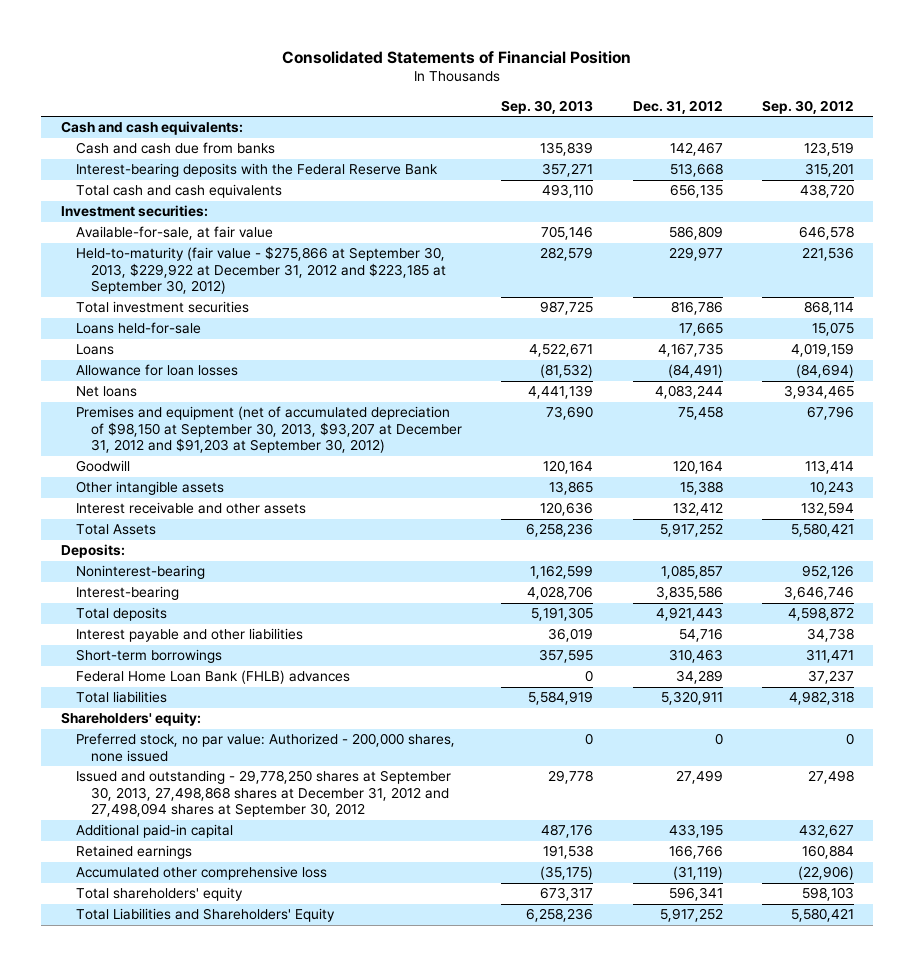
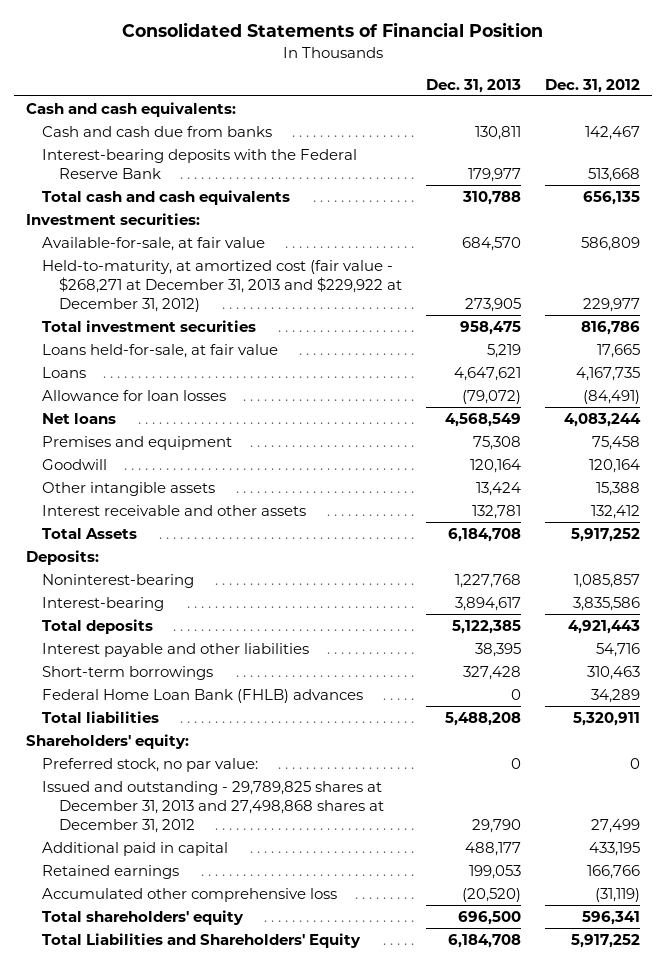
[501,99,594,114] Sep. 30, 2013 -> none
[761,99,854,114] Sep. 30, 2012 -> none
none -> [426,78,522,93] Dec. 31, 2013
[76,246,447,294] Held-to-maturity (fair value - $275,866 at September 30, 2013, $229,922 at December 31, 2012 and $223,185 at September 30, 2012) -> [42,259,403,312] Held-to-maturity, at amortized cost (fair value - $268,271 at December 31, 2013 and $229,922 at December 31, 2012)
[76,322,202,335] Loans held-for-sale -> [42,343,279,358] Loans held-for-sale, at fair value
[76,406,463,453] Premises and equipment (net of accumulated depreciation of $98,150 at September 30, 2013, $93,207 at December 31, 2012 and $91,203 at September 30, 2012) -> [42,435,233,450] Premises and equipment
[76,733,456,762] Preferred stock, no par value: Authorized - 200,000 shares, none issued -> [42,757,259,772] Preferred stock, no par value:
[76,770,452,817] Issued and outstanding - 29,778,250 shares at September 30, 2013, 27,498,868 shares at December 31, 2012 and 27,498,094 shares at September 30, 2012 -> [42,780,385,833] Issued and outstanding - 29,789,825 shares at December 31, 2013 and 27,498,868 shares at December 31, 2012
[76,824,234,839] Additional paid-in capital -> [42,841,229,856] Additional paid in capital

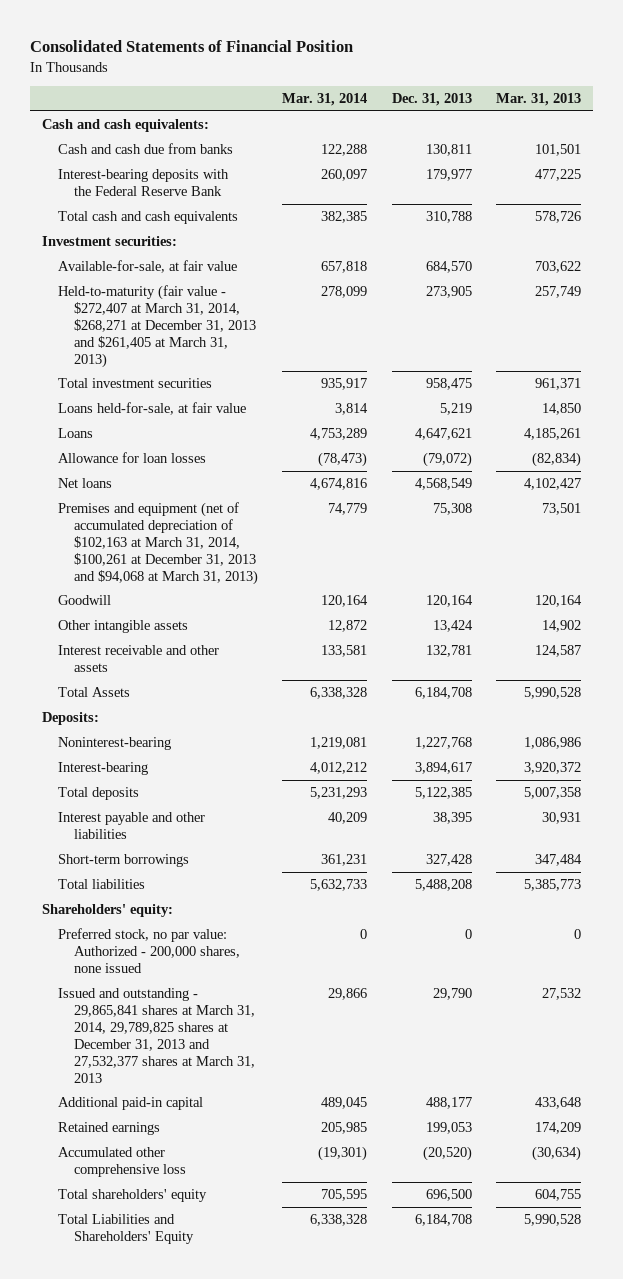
[545,78,641,93] Dec. 31, 2012 -> none
none -> [282,93,368,107] Mar. 31, 2014
none -> [496,93,582,107] Mar. 31, 2013
[42,259,403,312] Held-to-maturity, at amortized cost (fair value - $268,271 at December 31, 2013 and $229,922 at December 31, 2012) -> [58,285,257,368] Held-to-maturity (fair value - $272,407 at March 31, 2014, $268,271 at December 31, 2013 and $261,405 at March 31, 2013)
[42,435,233,450] Premises and equipment -> [58,502,259,585] Premises and equipment (net of accumulated depreciation of $102,163 at March 31, 2014, $100,261 at December 31, 2013 and $94,068 at March 31, 2013)
[42,688,364,703] Federal Home Loan Bank (FHLB) advances -> none
[42,757,259,772] Preferred stock, no par value: -> [58,928,241,973] Preferred stock, no par value: Authorized - 200,000 shares, none issued
[42,780,385,833] Issued and outstanding - 29,789,825 shares at December 31, 2013 and 27,498,868 shares at December 31, 2012 -> [58,988,256,1083] Issued and outstanding - 29,865,841 shares at March 31, 2014, 29,789,825 shares at December 31, 2013 and 27,532,377 shares at March 31, 2013
[42,841,229,856] Additional paid in capital -> [58,1097,204,1111] Additional paid-in capital

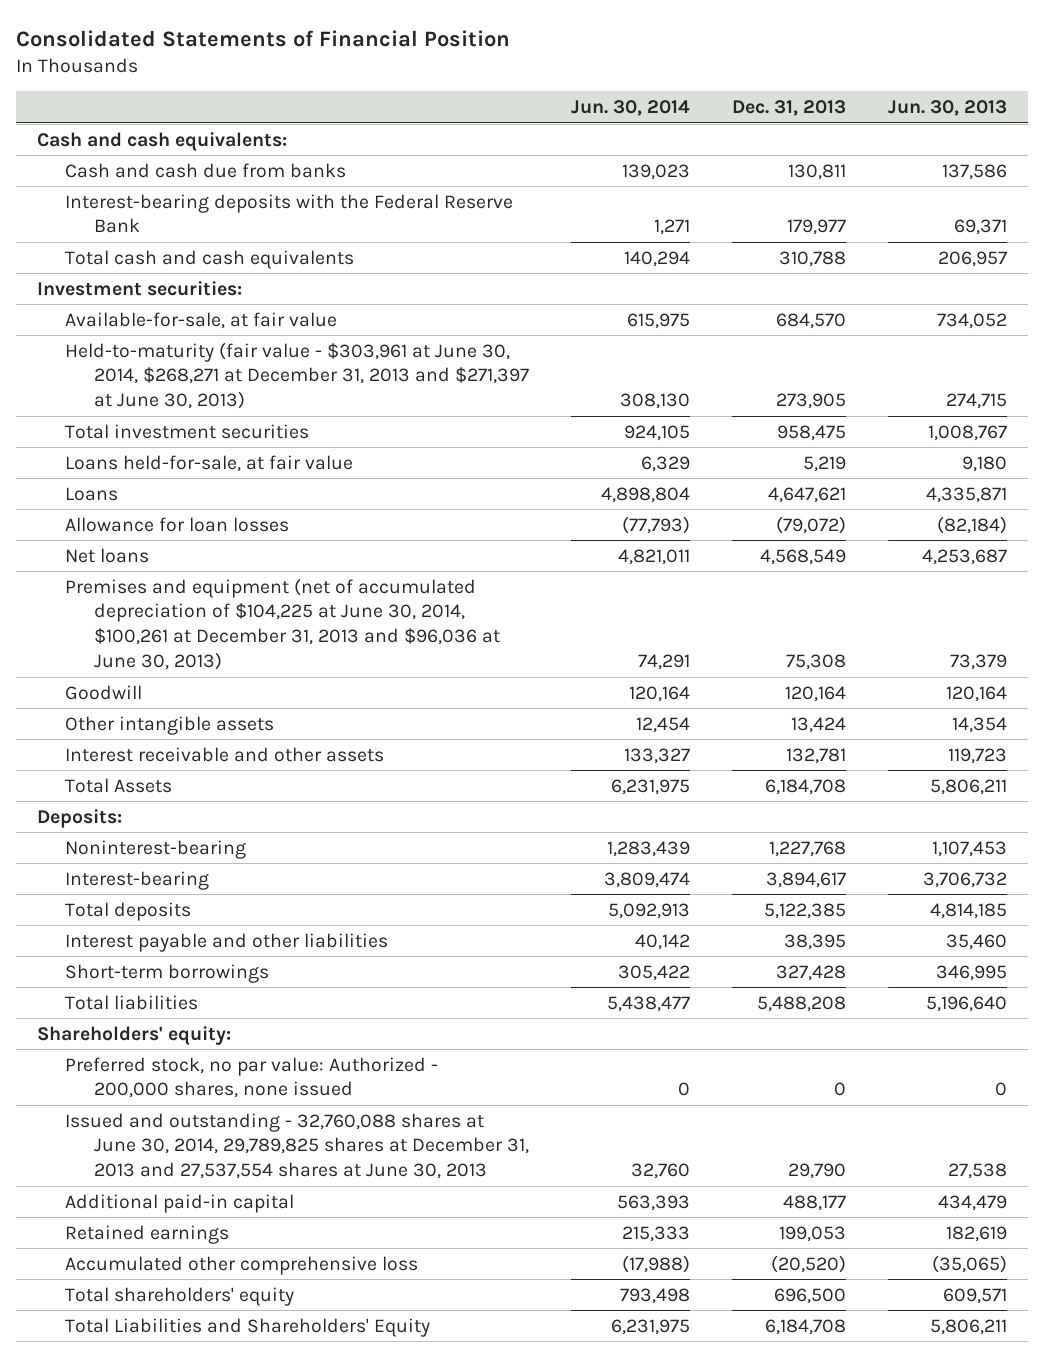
[282,93,368,107] Mar. 31, 2014 -> none
[496,93,582,107] Mar. 31, 2013 -> none
none -> [570,100,690,117] Jun. 30, 2014
none -> [887,100,1007,117] Jun. 30, 2013
[58,285,257,368] Held-to-maturity (fair value - $272,407 at March 31, 2014, $268,271 at December 31, 2013 and $261,405 at March 31, 2013) -> [65,341,530,410] Held-to-maturity (fair value - $303,961 at June 30, 2014, $268,271 at December 31, 2013 and $271,397 at June 30, 2013)
[58,502,259,585] Premises and equipment (net of accumulated depreciation of $102,163 at March 31, 2014, $100,261 at December 31, 2013 and $94,068 at March 31, 2013) -> [65,577,501,670] Premises and equipment (net of accumulated depreciation of $104,225 at June 30, 2014, $100,261 at December 31, 2013 and $96,036 at June 30, 2013)
[58,988,256,1083] Issued and outstanding - 29,865,841 shares at March 31, 2014, 29,789,825 shares at December 31, 2013 and 27,532,377 shares at March 31, 2013 -> [65,1112,530,1180] Issued and outstanding - 32,760,088 shares at June 30, 2014, 29,789,825 shares at December 31, 2013 and 27,537,554 shares at June 30, 2013

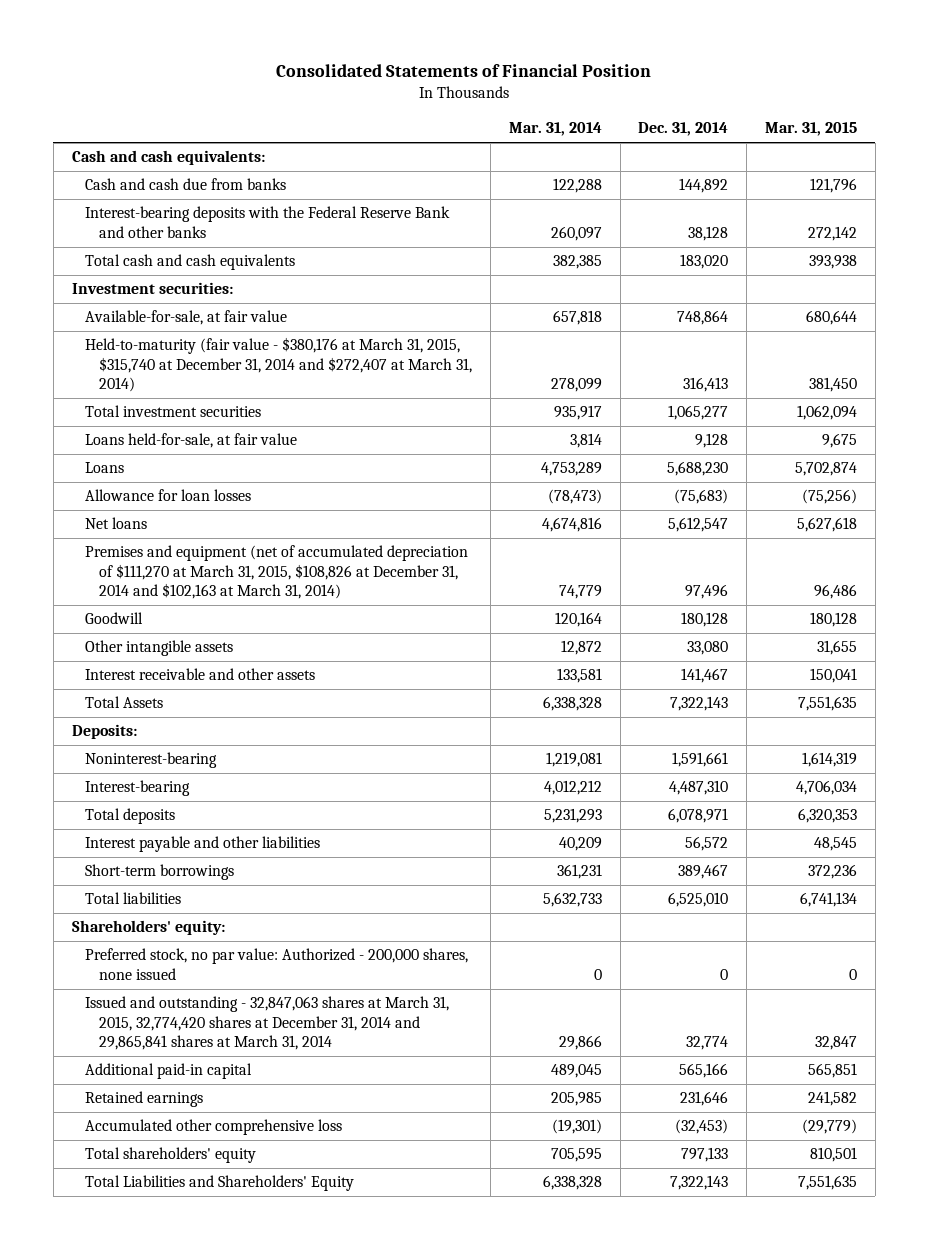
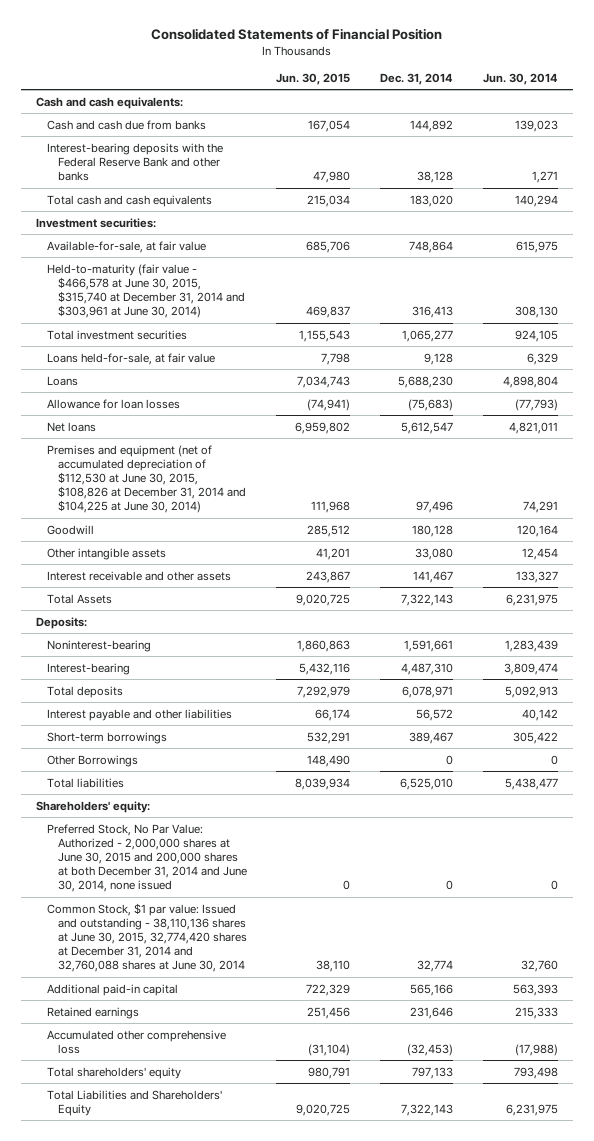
[508,122,602,137] Mar. 31, 2014 -> none
[765,122,858,137] Mar. 31, 2015 -> none
none -> [276,72,351,85] Jun. 30, 2015
none -> [482,72,558,85] Jun. 30, 2014
[85,337,473,392] Held-to-maturity (fair value - $380,176 at March 31, 2015, $315,740 at December 31, 2014 and $272,407 at March 31, 2014) -> [46,263,245,319] Held-to-maturity (fair value - $466,578 at June 30, 2015, $315,740 at December 31, 2014 and $303,961 at June 30, 2014)
[85,545,469,599] Premises and equipment (net of accumulated depreciation of $111,270 at March 31, 2015, $108,826 at December 31, 2014 and $102,163 at March 31, 2014) -> [46,444,246,514] Premises and equipment (net of accumulated depreciation of $112,530 at June 30, 2015, $108,826 at December 31, 2014 and $104,225 at June 30, 2014)
none -> [46,754,138,767] Other Borrowings
[85,948,469,980] Preferred stock, no par value: Authorized - 200,000 shares, none issued -> [46,823,247,893] Preferred Stock, No Par Value: Authorized - 2,000,000 shares at June 30, 2015 and 200,000 shares at both December 31, 2014 and June 30, 2014, none issued
[85,996,450,1050] Issued and outstanding - 32,847,063 shares at March 31, 2015, 32,774,420 shares at December 31, 2014 and 29,865,841 shares at March 31, 2014 -> [46,902,247,973] Common Stock, $1 par value: Issued and outstanding - 38,110,136 shares at June 30, 2015, 32,774,420 shares at December 31, 2014 and 32,760,088 shares at June 30, 2014

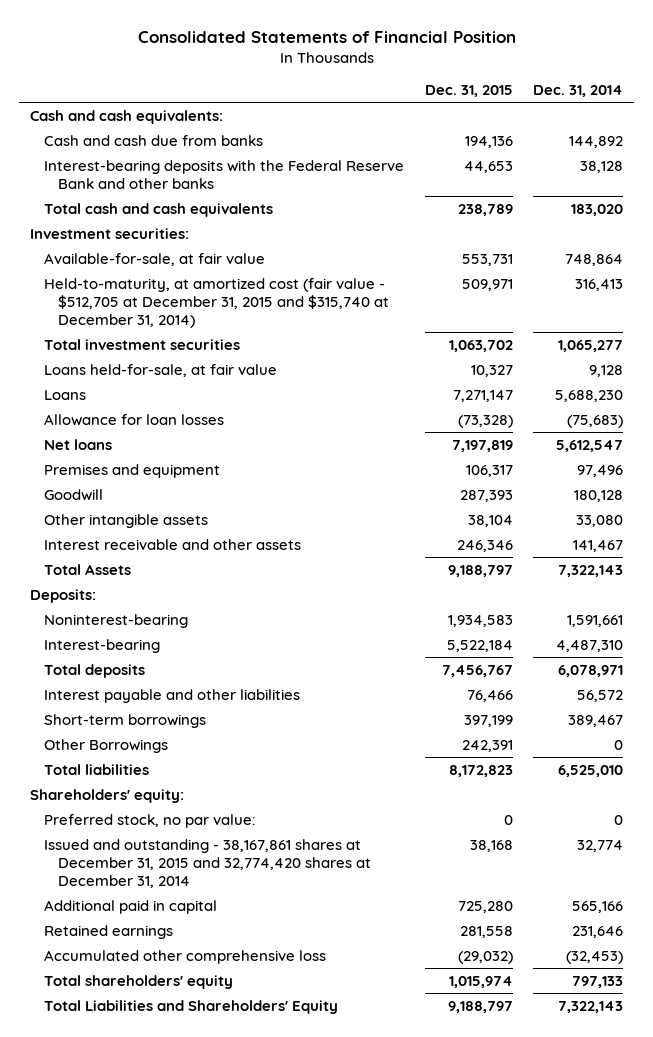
[276,72,351,85] Jun. 30, 2015 -> none
[482,72,558,85] Jun. 30, 2014 -> none
none -> [424,85,513,98] Dec. 31, 2015
[46,263,245,319] Held-to-maturity (fair value - $466,578 at June 30, 2015, $315,740 at December 31, 2014 and $303,961 at June 30, 2014) -> [43,277,389,328] Held-to-maturity, at amortized cost (fair value - $512,705 at December 31, 2015 and $315,740 at December 31, 2014)
[46,444,246,514] Premises and equipment (net of accumulated depreciation of $112,530 at June 30, 2015, $108,826 at December 31, 2014 and $104,225 at June 30, 2014) -> [43,463,220,478] Premises and equipment
[46,823,247,893] Preferred Stock, No Par Value: Authorized - 2,000,000 shares at June 30, 2015 and 200,000 shares at both December 31, 2014 and June 30, 2014, none issued -> [43,813,256,828] Preferred stock, no par value:
[46,902,247,973] Common Stock, $1 par value: Issued and outstanding - 38,110,136 shares at June 30, 2015, 32,774,420 shares at December 31, 2014 and 32,760,088 shares at June 30, 2014 -> [43,838,371,888] Issued and outstanding - 38,167,861 shares at December 31, 2015 and 32,774,420 shares at December 31, 2014
[46,983,178,996] Additional paid-in capital -> [43,899,217,914] Additional paid in capital

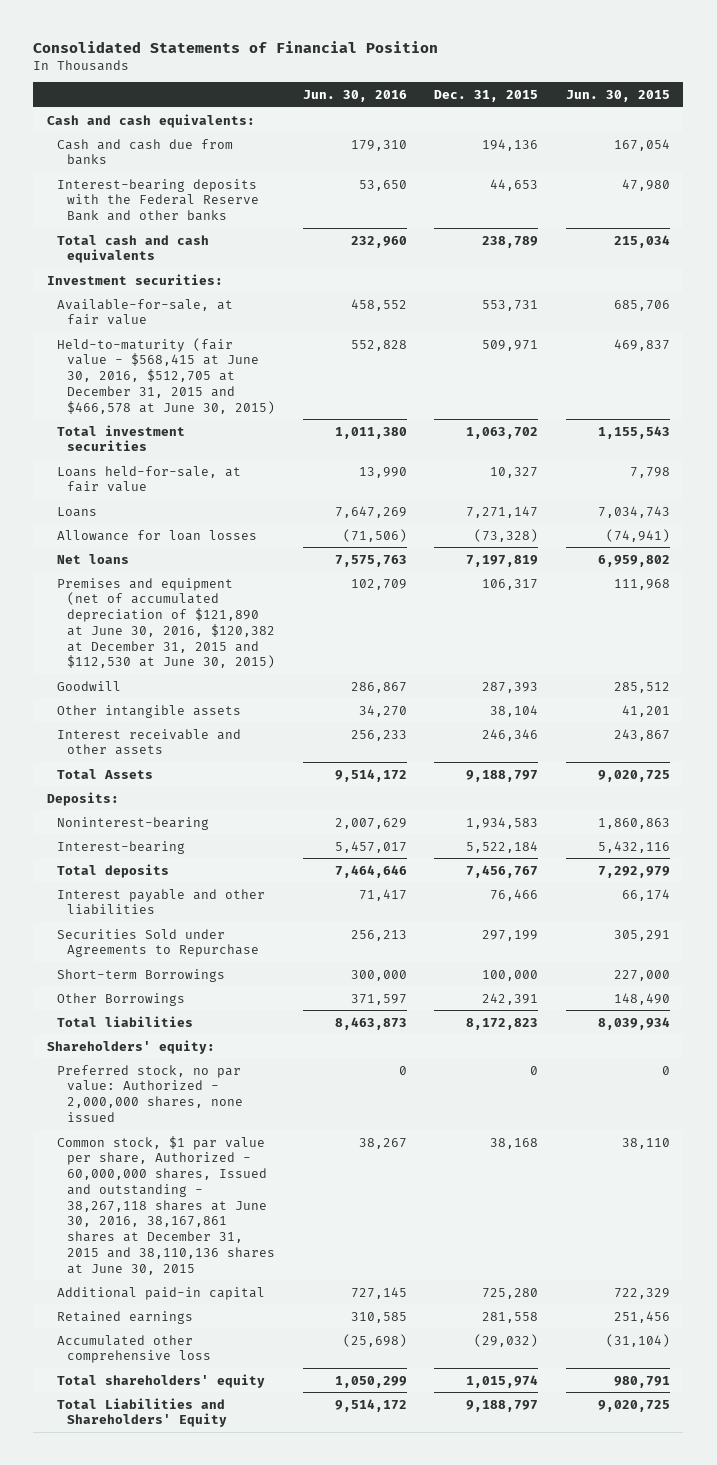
[533,85,624,98] Dec. 31, 2014 -> none
none -> [302,89,407,102] Jun. 30, 2016
none -> [565,89,670,102] Jun. 30, 2015
[43,277,389,328] Held-to-maturity, at amortized cost (fair value - $512,705 at December 31, 2015 and $315,740 at December 31, 2014) -> [57,337,276,414] Held-to-maturity (fair value - $568,415 at June 30, 2016, $512,705 at December 31, 2015 and $466,578 at June 30, 2015)
[43,463,220,478] Premises and equipment -> [57,577,276,669] Premises and equipment (net of accumulated depreciation of $121,890 at June 30, 2016, $120,382 at December 31, 2015 and $112,530 at June 30, 2015)
none -> [57,928,260,958] Securities Sold under Agreements to Repurchase
[43,713,206,728] Short-term borrowings -> [57,968,226,982] Short-term Borrowings
[463,714,513,727] 397,199 -> [482,969,539,981] 100,000
[43,813,256,828] Preferred stock, no par value: -> [57,1064,244,1122] Preferred stock, no par value: Authorized - 2,000,000 shares, none issued
[43,838,371,888] Issued and outstanding - 38,167,861 shares at December 31, 2015 and 32,774,420 shares at December 31, 2014 -> [57,1135,276,1275] Common stock, $1 par value per share, Authorized - 60,000,000 shares, Issued and outstanding - 38,267,118 shares at June 30, 2016, 38,167,861 shares at December 31, 2015 and 38,110,136 shares at June 30, 2015
[43,899,217,914] Additional paid in capital -> [57,1286,266,1300] Additional paid-in capital

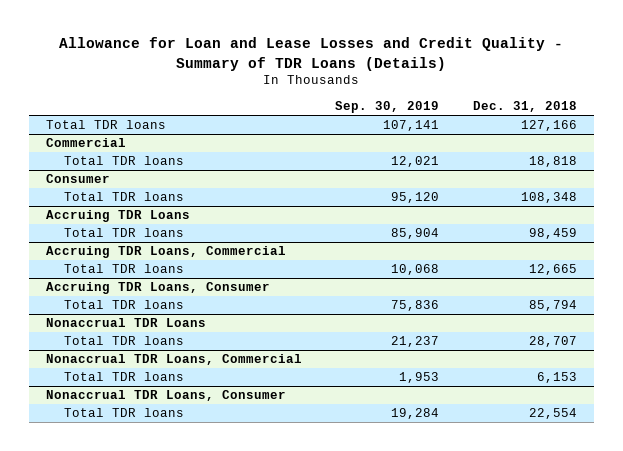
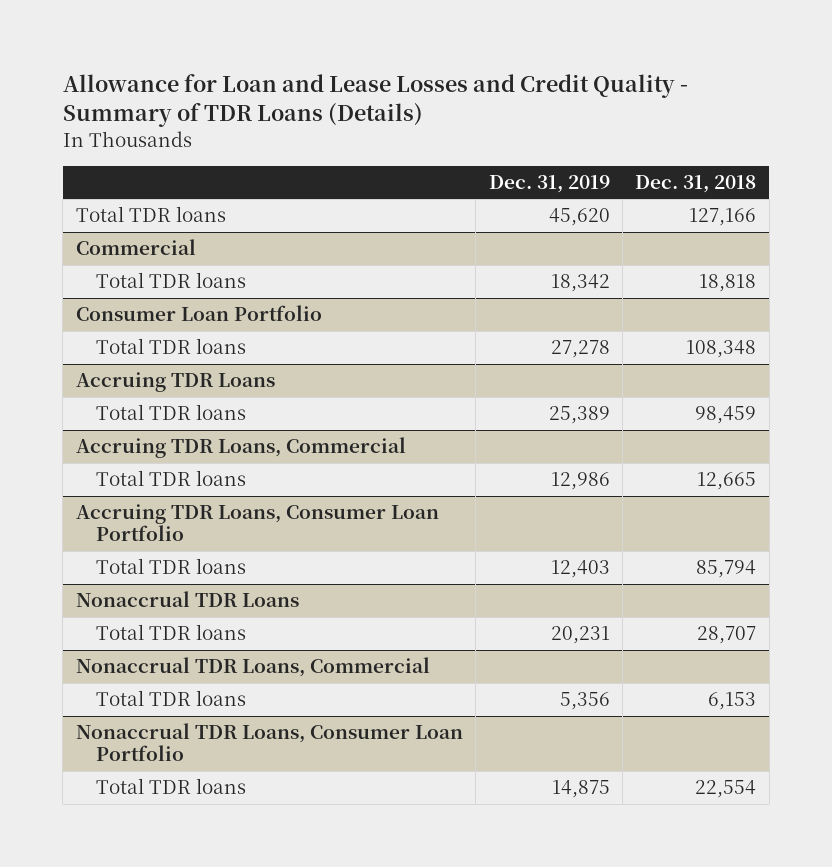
[335,101,440,114] Sep. 30, 2019 -> none
none -> [488,174,610,193] Dec. 31, 2019
[45,174,110,184] Consumer -> [75,305,322,322] Consumer Loan Portfolio
[45,282,270,295] Accruing TDR Loans, Consumer -> [75,504,439,542] Accruing TDR Loans, Consumer Loan Portfolio
[45,390,286,402] Nonaccrual TDR Loans, Consumer -> [75,723,463,762] Nonaccrual TDR Loans, Consumer Loan Portfolio

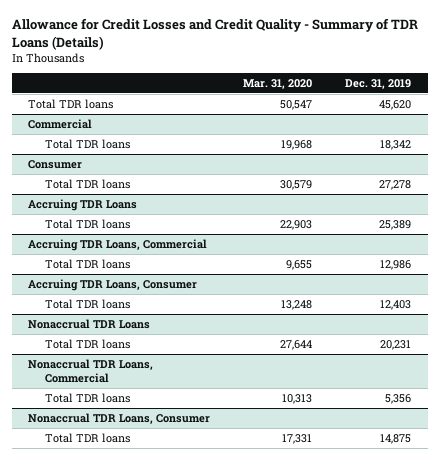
[62,74,688,128] Allowance for Loan and Lease Losses and Credit Quality - Summary of TDR Loans (Details) -> [11,18,418,50] Allowance for Credit Losses and Credit Quality - Summary of TDR Loans (Details)
[635,174,757,193] Dec. 31, 2018 -> none
none -> [243,78,313,89] Mar. 31, 2020
[75,305,322,322] Consumer Loan Portfolio -> [28,160,83,170] Consumer
[75,504,439,542] Accruing TDR Loans, Consumer Loan Portfolio -> [28,279,198,292] Accruing TDR Loans, Consumer
[75,723,463,762] Nonaccrual TDR Loans, Consumer Loan Portfolio -> [28,413,211,425] Nonaccrual TDR Loans, Consumer

